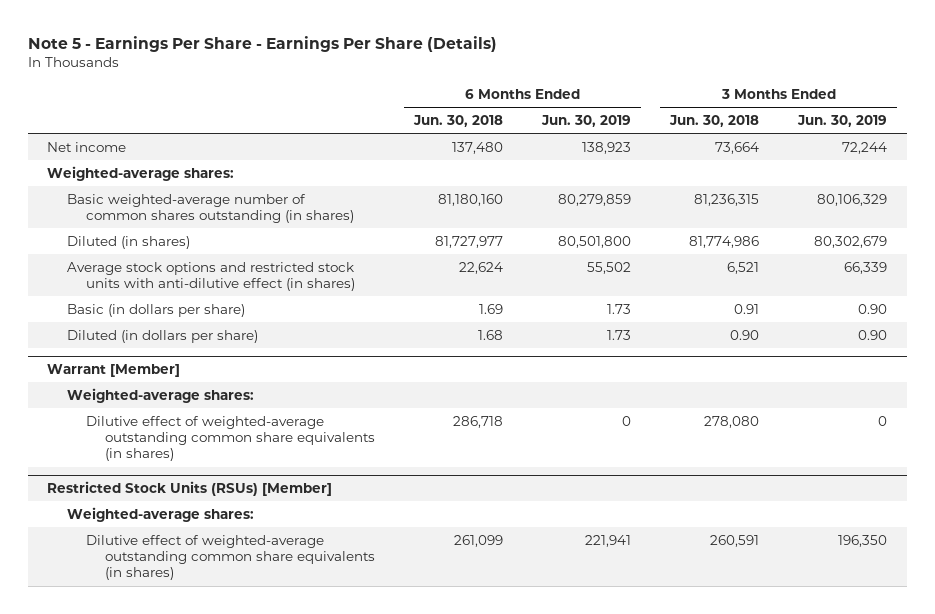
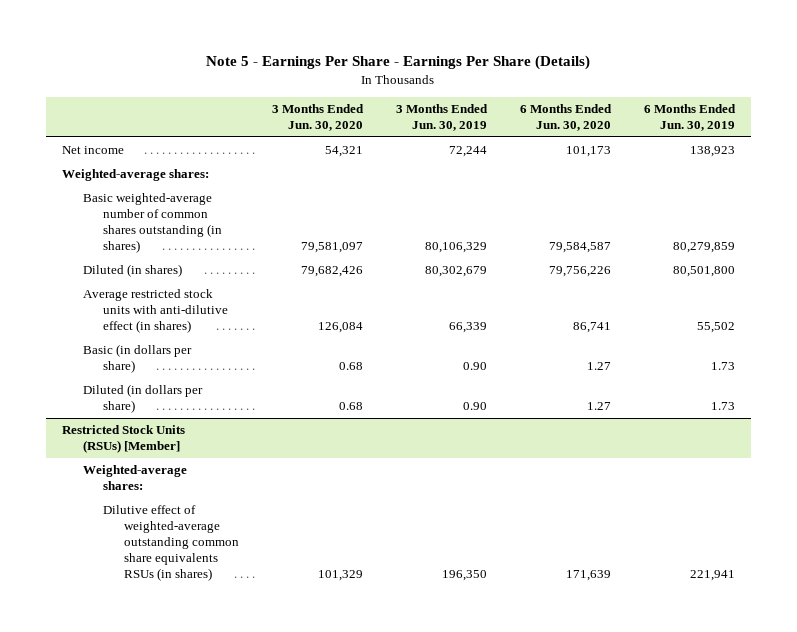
[413,114,504,127] Jun. 30, 2018 -> none
[669,114,760,127] Jun. 30, 2018 -> none
none -> [271,103,364,132] 3 Months Ended Jun. 30, 2020
none -> [519,103,612,132] 6 Months Ended Jun. 30, 2020
[66,261,355,292] Average stock options and restricted stock units with anti-dilutive effect (in shares) -> [82,289,229,334] Average restricted stock units with anti-dilutive effect (in shares)
[47,363,181,377] Warrant [Member] -> none
[66,387,254,403] Weighted-average shares: -> none
[85,415,376,462] Dilutive effect of weighted-average outstanding common share equivalents (in shares) -> none
[85,534,376,581] Dilutive effect of weighted-average outstanding common share equivalents (in shares) -> [103,505,239,582] Dilutive effect of weighted-average outstanding common share equivalents RSUs (in shares)

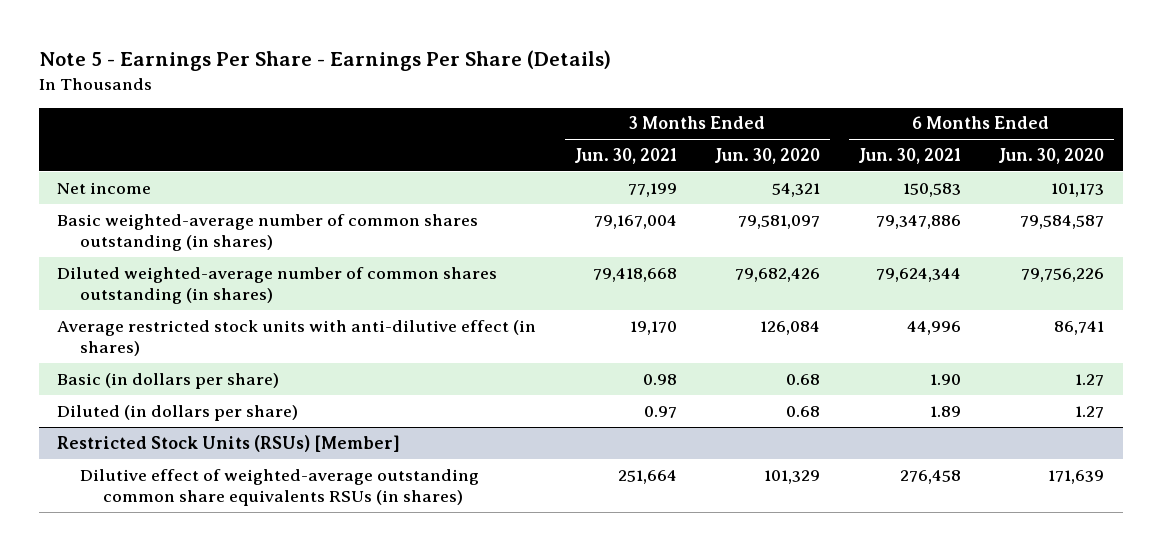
[395,103,488,132] 3 Months Ended Jun. 30, 2019 -> none
[643,103,736,132] 6 Months Ended Jun. 30, 2019 -> none
none -> [573,147,677,164] Jun. 30, 2021
none -> [857,147,961,164] Jun. 30, 2021
[62,169,210,182] Weighted-average shares: -> none
[82,264,182,278] Diluted (in shares) -> [57,266,498,304] Diluted weighted-average number of common shares outstanding (in shares)
[82,465,187,491] Weighted-average shares: -> none

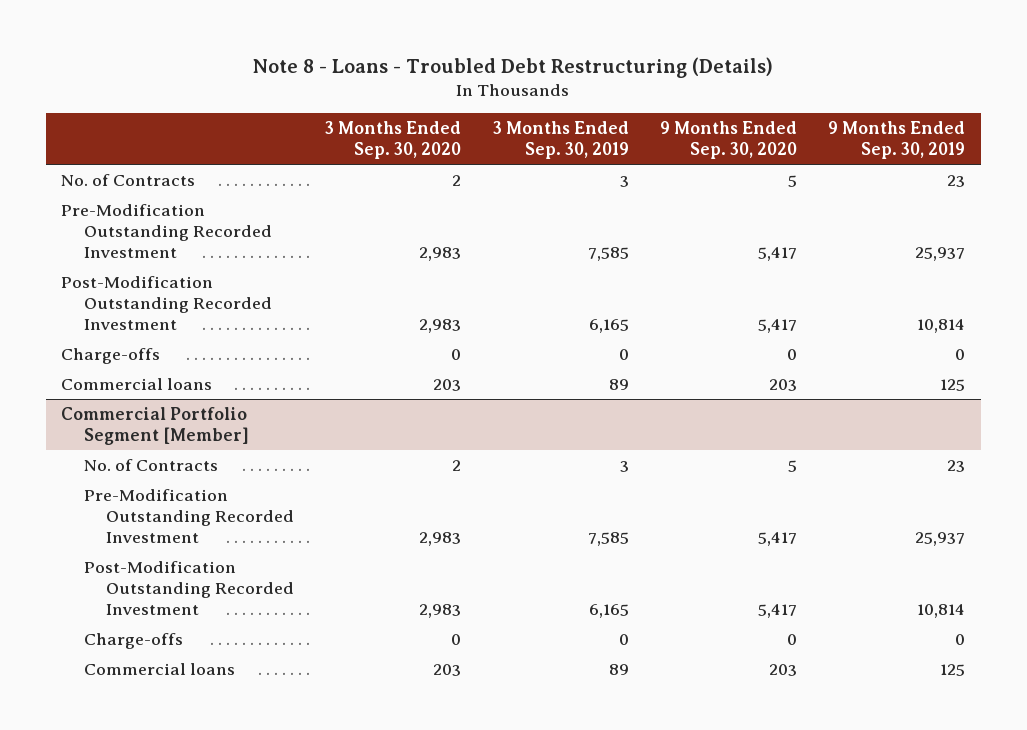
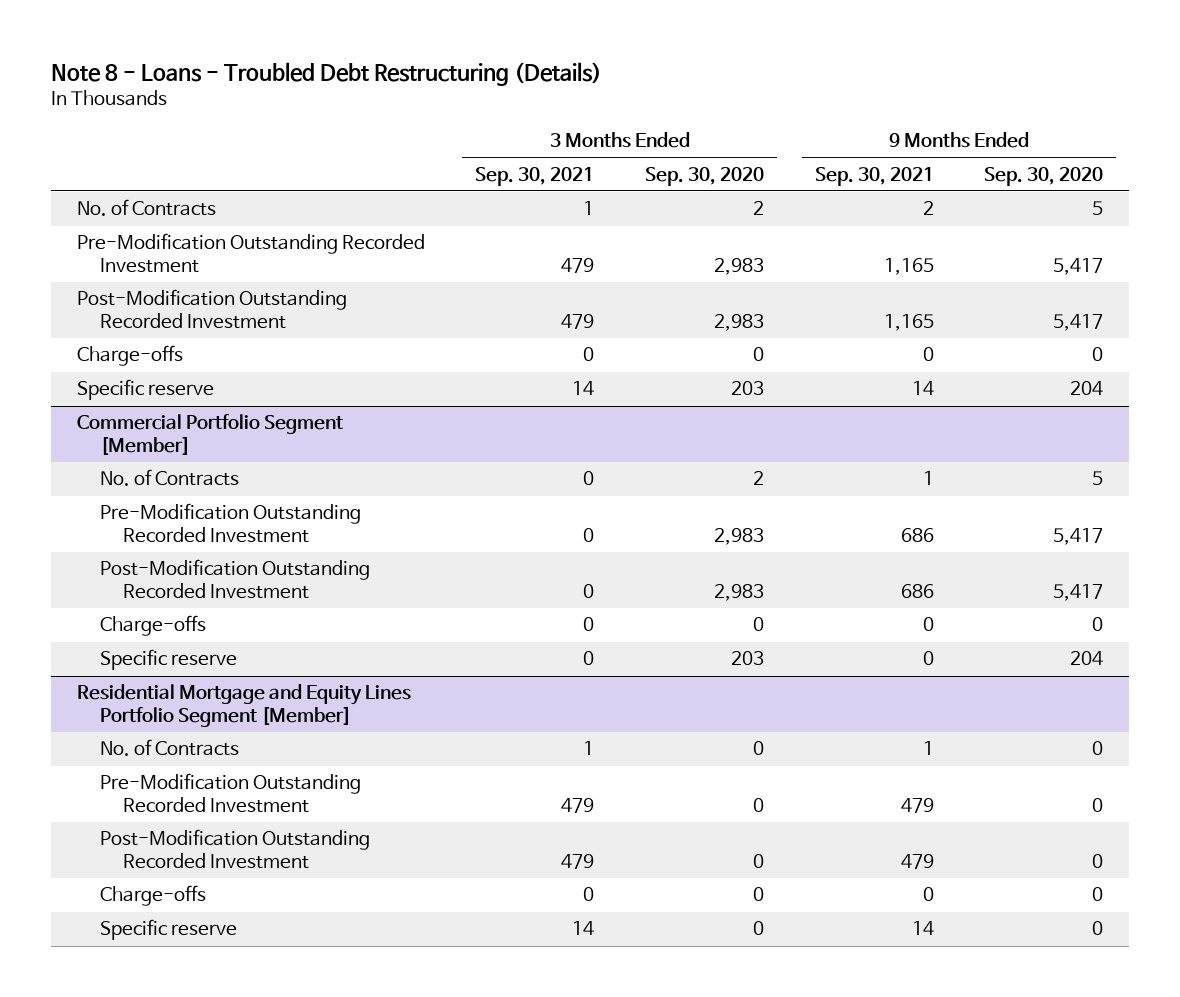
[492,121,629,160] 3 Months Ended Sep. 30, 2019 -> none
[828,121,966,160] 9 Months Ended Sep. 30, 2019 -> none
none -> [475,166,595,186] Sep. 30, 2021
none -> [814,166,934,186] Sep. 30, 2021
[61,378,213,391] Commercial loans -> none
none -> [76,379,214,401] Specific reserve
[83,663,235,676] Commercial loans -> none
none -> [99,649,237,671] Specific reserve
none -> [76,684,411,727] Residential Mortgage and Equity Lines Portfolio Segment [Member]
none -> [99,739,239,757] No. of Contracts
none -> [99,773,361,813] Pre-Modification Outstanding Recorded Investment
none -> [99,829,370,869] Post-Modification Outstanding Recorded Investment
none -> [99,885,206,907] Charge-offs
none -> [99,919,237,941] Specific reserve

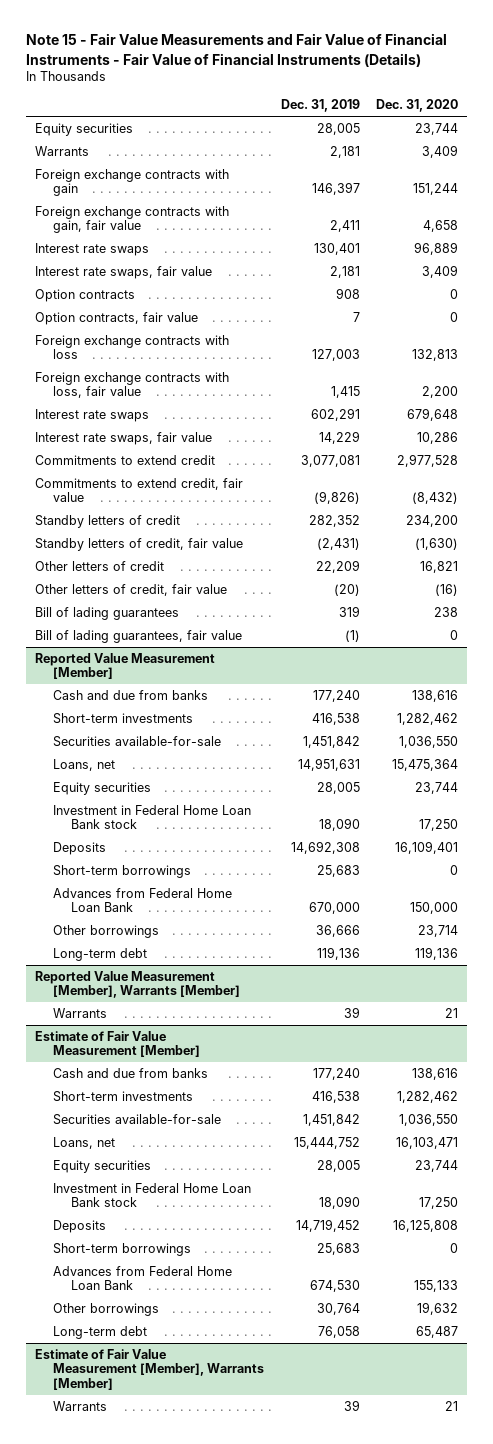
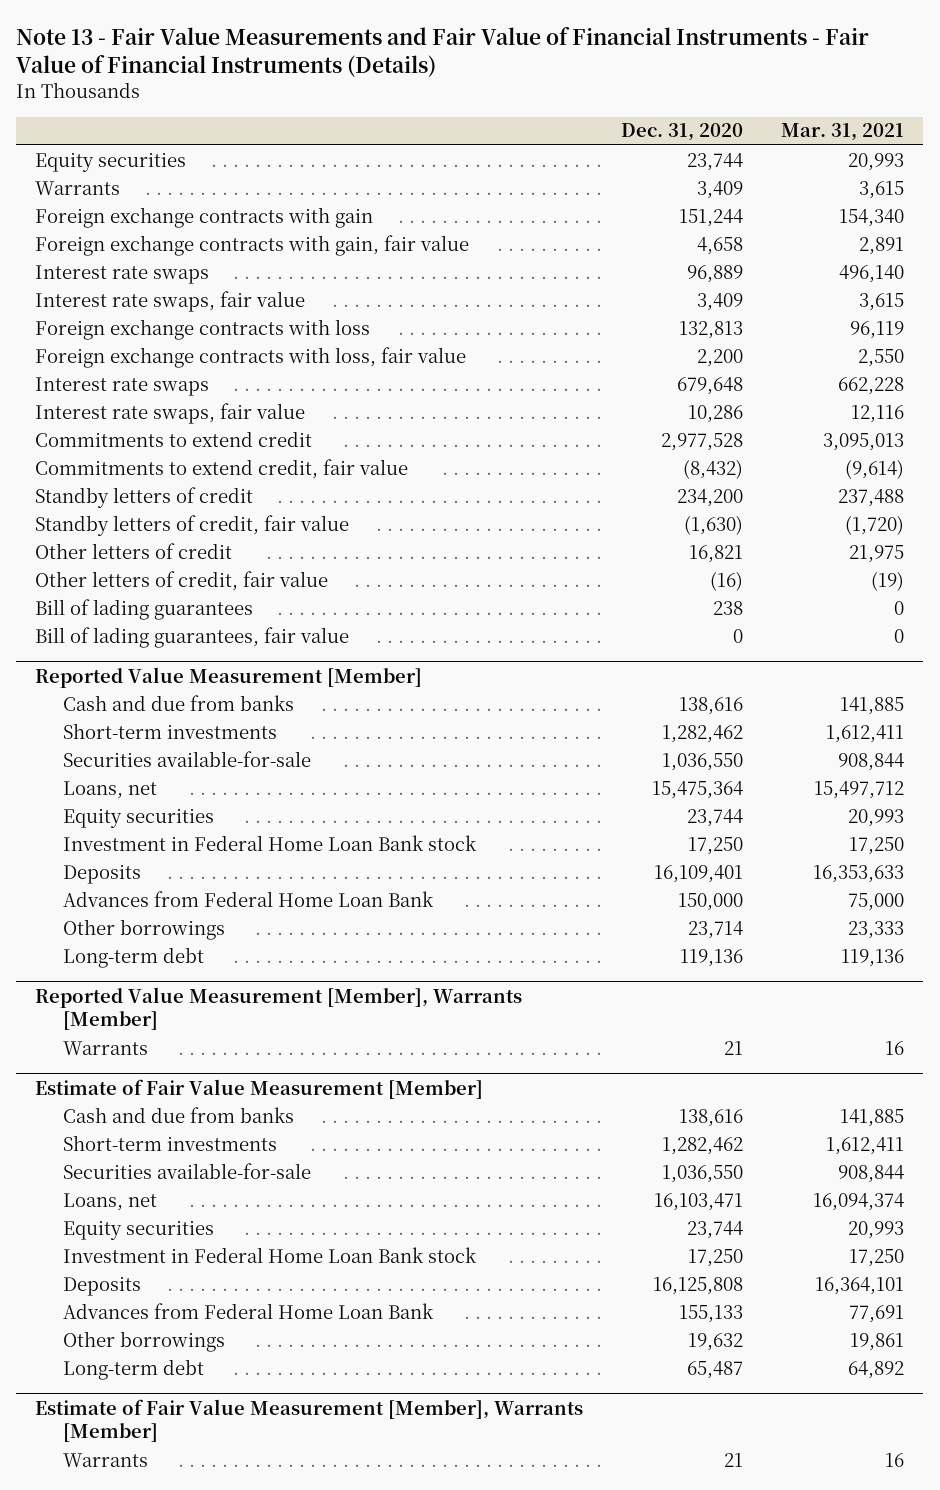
[26,33,448,67] Note 15 - Fair Value Measurements and Fair Value of Financial Instruments - Fair Value of Financial Instruments (Details) -> [16,26,870,78] Note 13 - Fair Value Measurements and Fair Value of Financial Instruments - Fair Value of Financial Instruments (Details)
[280,99,360,113] Dec. 31, 2019 -> none
none -> [781,123,905,142] Mar. 31, 2021
[34,288,135,302] Option contracts -> none
[34,311,198,325] Option contracts, fair value -> none
[53,864,192,878] Short-term borrowings -> none
[53,1242,192,1256] Short-term borrowings -> none

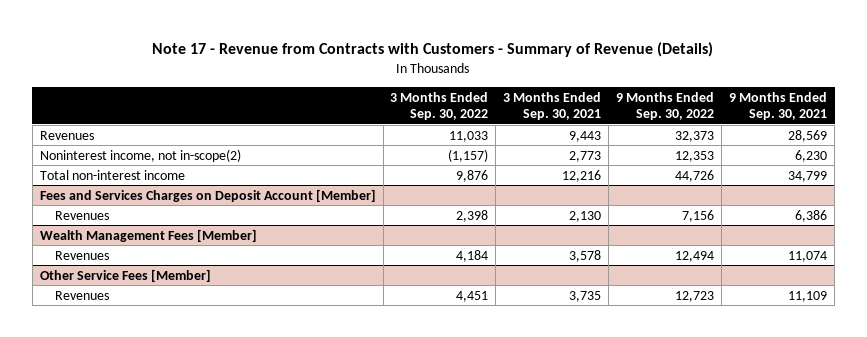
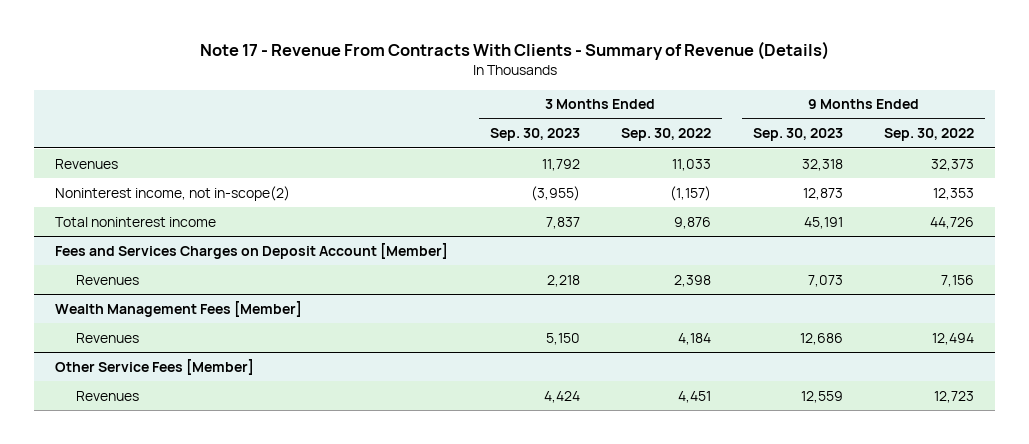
[152,41,714,57] Note 17 - Revenue from Contracts with Customers - Summary of Revenue (Details) -> [199,41,829,61] Note 17 - Revenue From Contracts With Clients - Summary of Revenue (Details)
[503,91,602,121] 3 Months Ended Sep. 30, 2021 -> none
[729,91,828,121] 9 Months Ended Sep. 30, 2021 -> none
none -> [489,128,580,142] Sep. 30, 2023
none -> [752,128,843,142] Sep. 30, 2023
[39,169,185,180] Total non-interest income -> [55,216,217,227] Total noninterest income

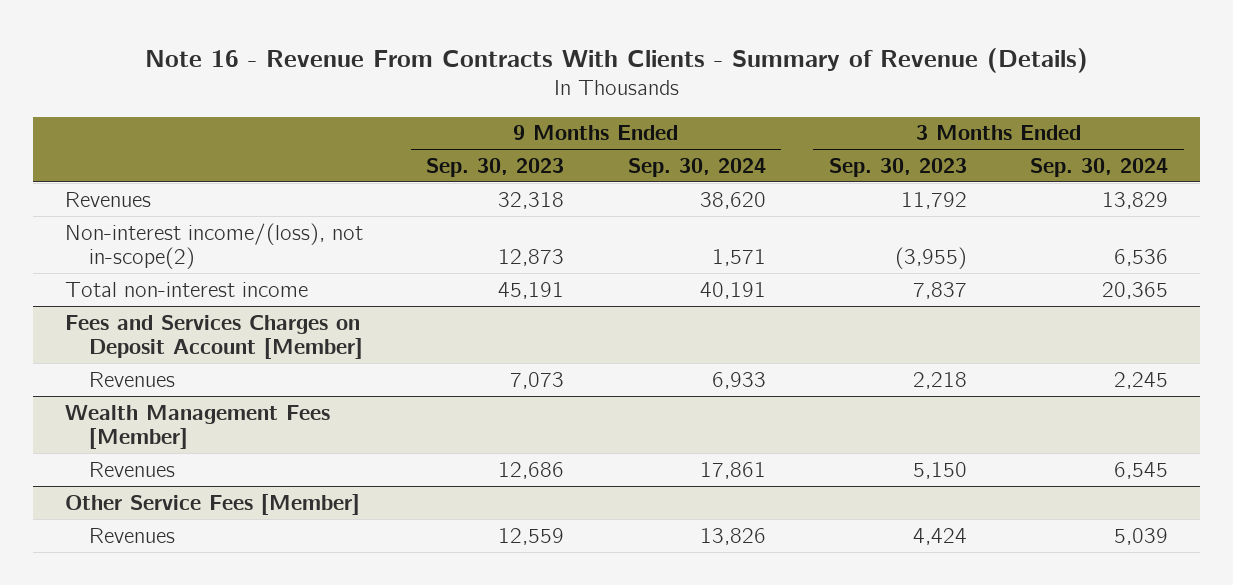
[199,41,829,61] Note 17 - Revenue From Contracts With Clients - Summary of Revenue (Details) -> [144,47,1088,73] Note 16 - Revenue From Contracts With Clients - Summary of Revenue (Details)
[621,128,712,142] Sep. 30, 2022 -> none
[884,128,975,142] Sep. 30, 2022 -> none
none -> [627,157,766,177] Sep. 30, 2024
none -> [1030,157,1169,177] Sep. 30, 2024
[55,185,291,201] Noninterest income, not in-scope(2) -> [65,222,364,270] Non-interest income/(loss), not in-scope(2)
[55,216,217,227] Total noninterest income -> [65,281,309,297] Total non-interest income

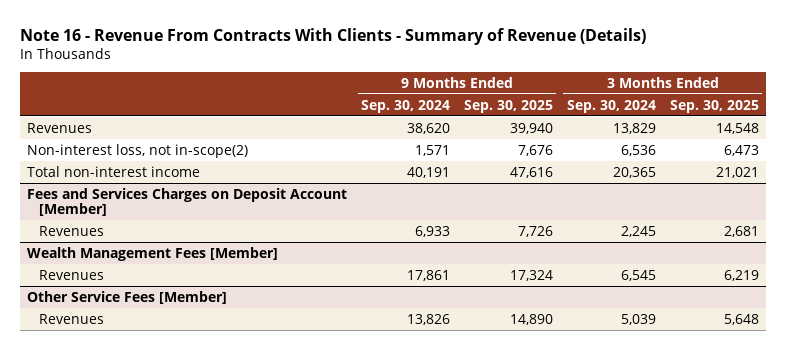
[426,157,565,177] Sep. 30, 2023 -> none
[828,157,967,177] Sep. 30, 2023 -> none
none -> [463,99,553,113] Sep. 30, 2025
none -> [669,99,759,113] Sep. 30, 2025
[65,222,364,270] Non-interest income/(loss), not in-scope(2) -> [27,143,249,158] Non-interest loss, not in-scope(2)

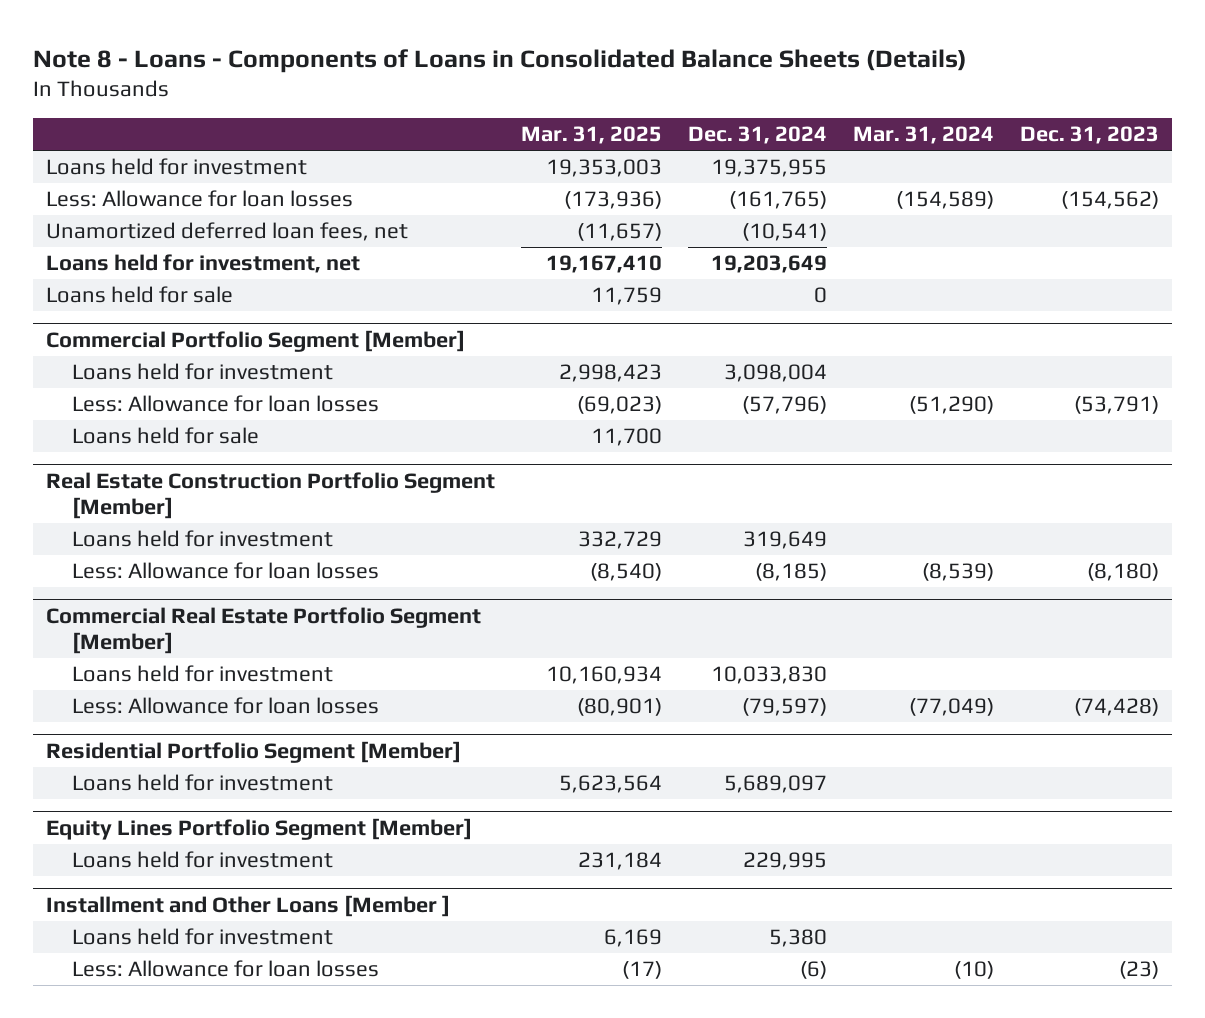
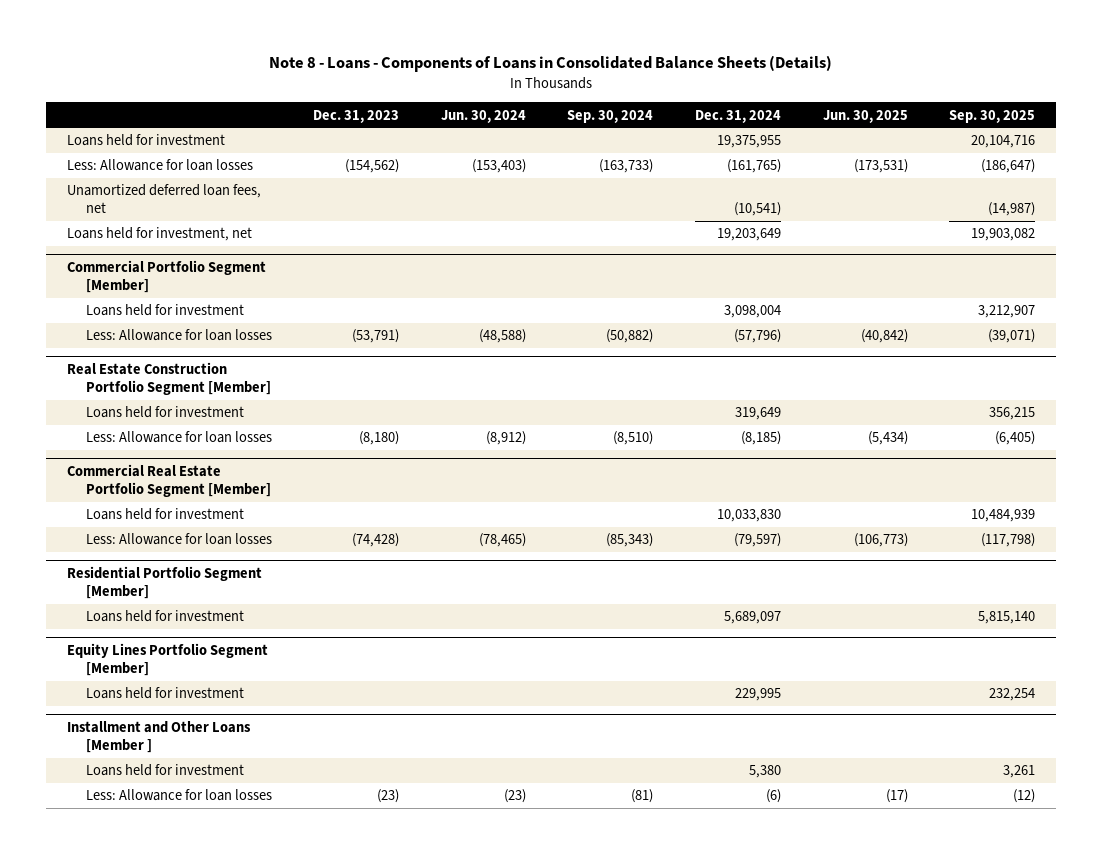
[520,126,662,145] Mar. 31, 2025 -> none
[852,126,994,145] Mar. 31, 2024 -> none
none -> [440,109,526,123] Jun. 30, 2024
none -> [567,109,654,123] Sep. 30, 2024
none -> [822,109,908,123] Jun. 30, 2025
none -> [949,109,1036,123] Sep. 30, 2025
[45,286,233,304] Loans held for sale -> none
[72,427,260,445] Loans held for sale -> none

